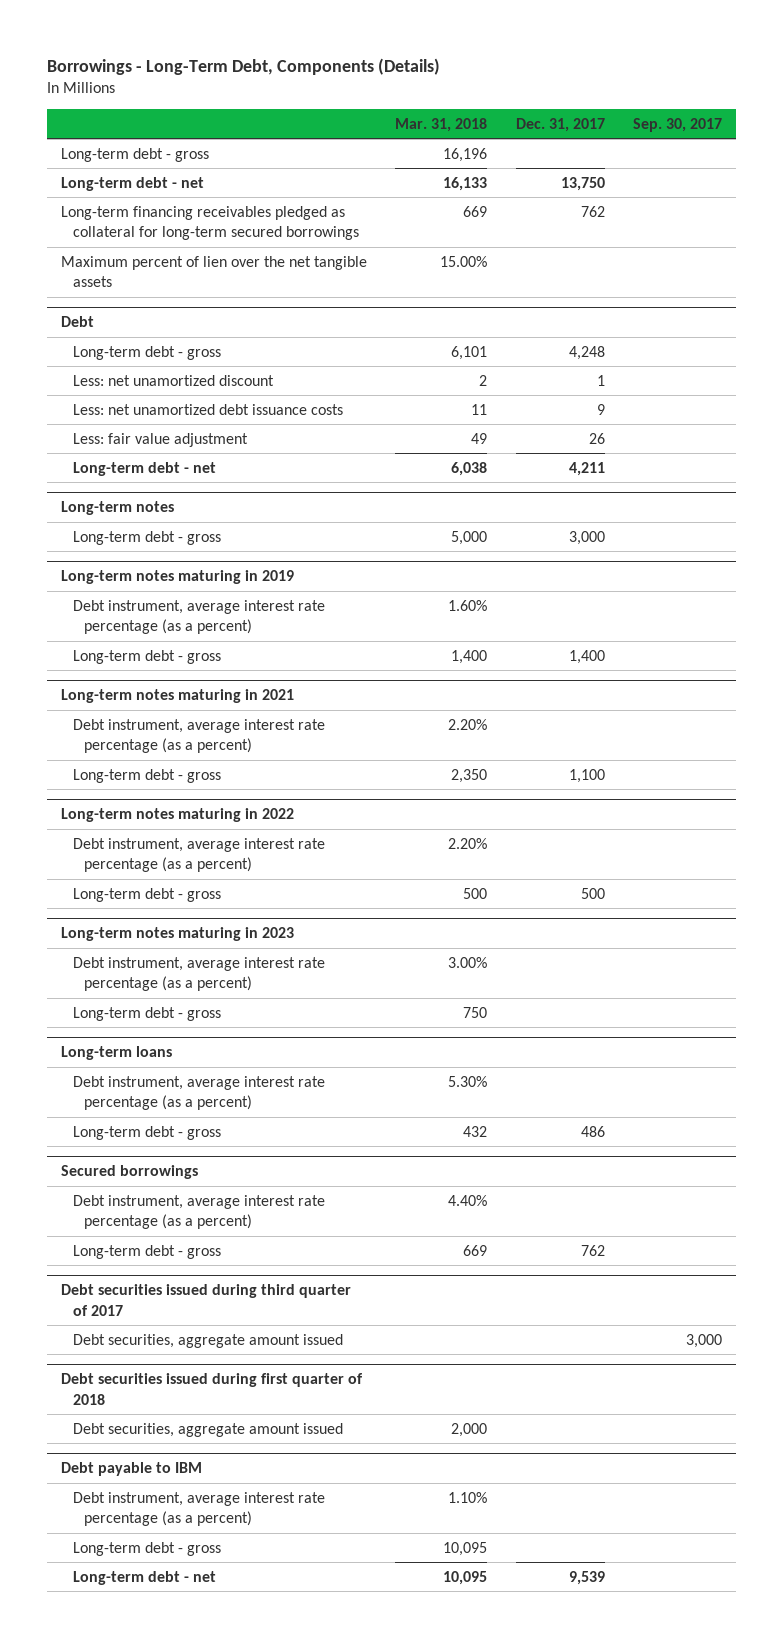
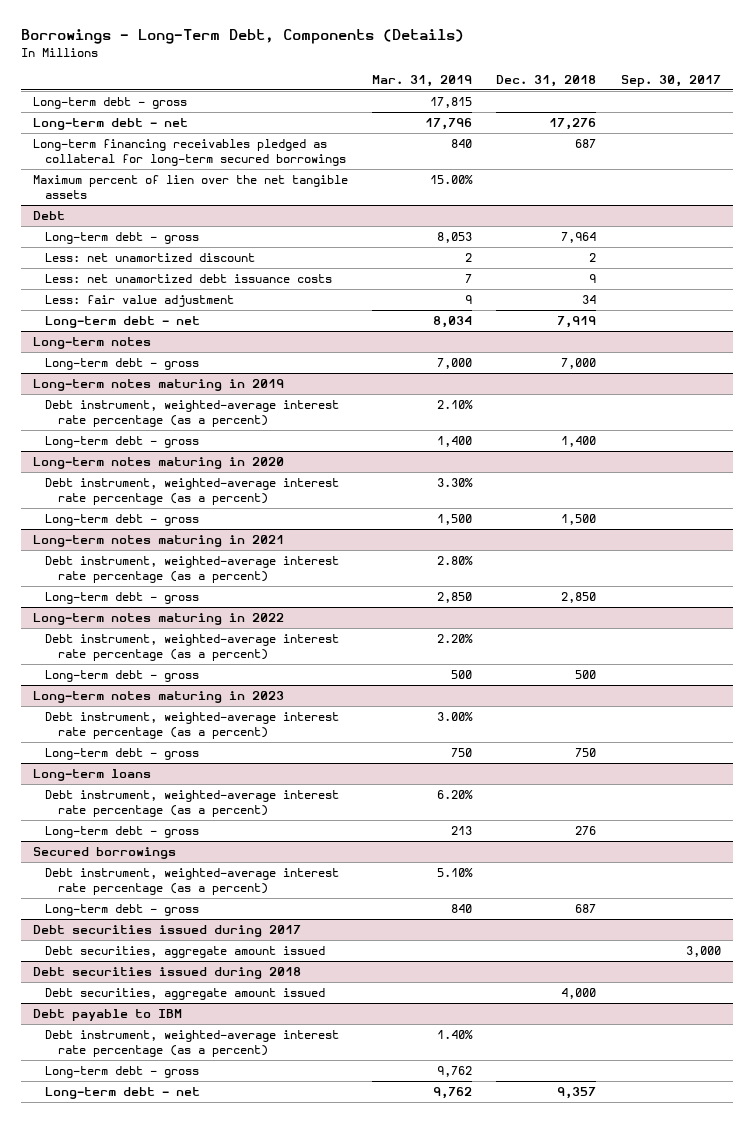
[395,117,488,132] Mar. 31, 2018 -> none
[515,117,605,132] Dec. 31, 2017 -> none
none -> [372,75,473,88] Mar. 31, 2019
none -> [496,75,597,88] Dec. 31, 2018
[72,599,325,635] Debt instrument, average interest rate percentage (as a percent) -> [45,400,340,428] Debt instrument, weighted-average interest rate percentage (as a percent)
none -> [33,457,285,470] Long-term notes maturing in 2020
none -> [45,478,340,506] Debt instrument, weighted-average interest rate percentage (as a percent)
none -> [45,514,200,527] Long-term debt - gross
[72,718,325,754] Debt instrument, average interest rate percentage (as a percent) -> [45,556,340,584] Debt instrument, weighted-average interest rate percentage (as a percent)
[72,837,325,873] Debt instrument, average interest rate percentage (as a percent) -> [45,634,340,662] Debt instrument, weighted-average interest rate percentage (as a percent)
[72,956,325,992] Debt instrument, average interest rate percentage (as a percent) -> [45,712,340,740] Debt instrument, weighted-average interest rate percentage (as a percent)
[72,1075,325,1111] Debt instrument, average interest rate percentage (as a percent) -> [45,790,340,818] Debt instrument, weighted-average interest rate percentage (as a percent)
[72,1194,325,1230] Debt instrument, average interest rate percentage (as a percent) -> [45,868,340,896] Debt instrument, weighted-average interest rate percentage (as a percent)
[61,1284,352,1316] Debt securities issued during third quarter of 2017 -> [33,925,302,938] Debt securities issued during 2017
[61,1373,364,1405] Debt securities issued during first quarter of 2018 -> none
[72,1422,343,1437] Debt securities, aggregate amount issued -> none
none -> [33,967,302,980] Debt securities issued during 2018
none -> [45,988,326,1001] Debt securities, aggregate amount issued
[72,1491,325,1527] Debt instrument, average interest rate percentage (as a percent) -> [45,1030,340,1058] Debt instrument, weighted-average interest rate percentage (as a percent)

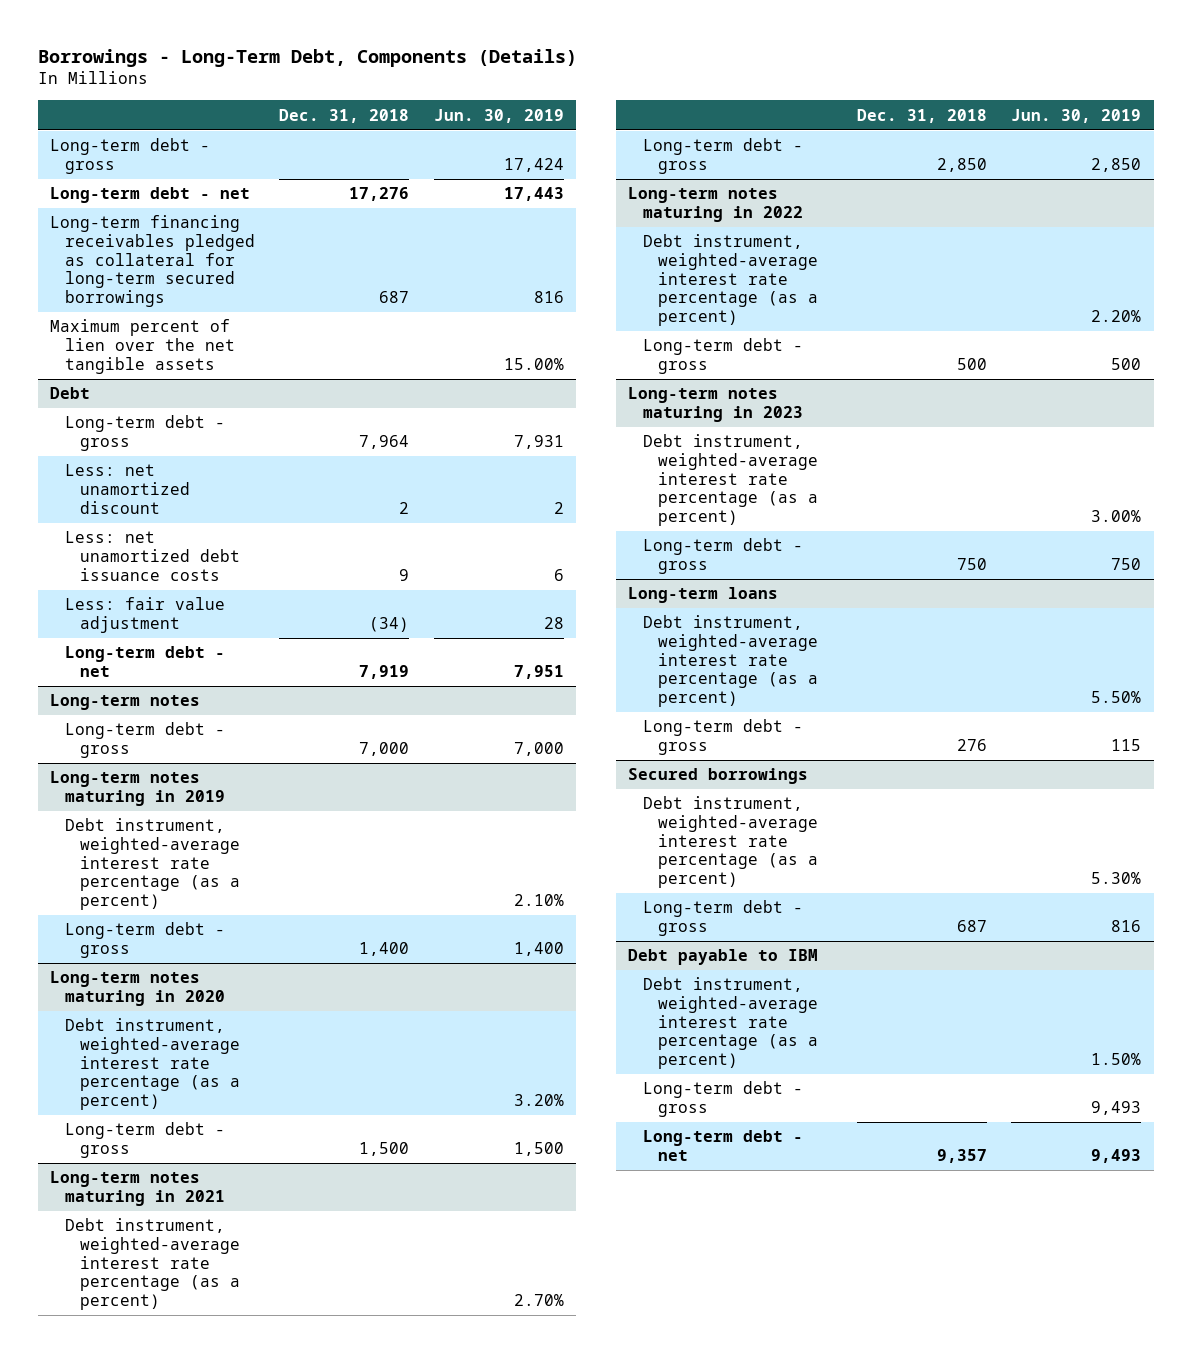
[372,75,473,88] Mar. 31, 2019 -> none
[620,75,721,88] Sep. 30, 2017 -> none
none -> [433,108,564,123] Jun. 30, 2019
[582,295,597,305] 34 -> [369,617,410,633] (34)
[33,925,302,938] Debt securities issued during 2017 -> none
[45,946,326,959] Debt securities, aggregate amount issued -> none
[33,967,302,980] Debt securities issued during 2018 -> none
[45,988,326,1001] Debt securities, aggregate amount issued -> none

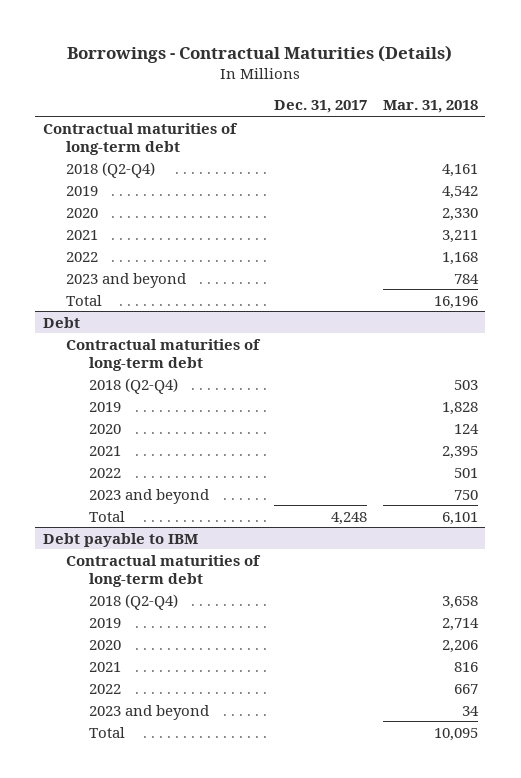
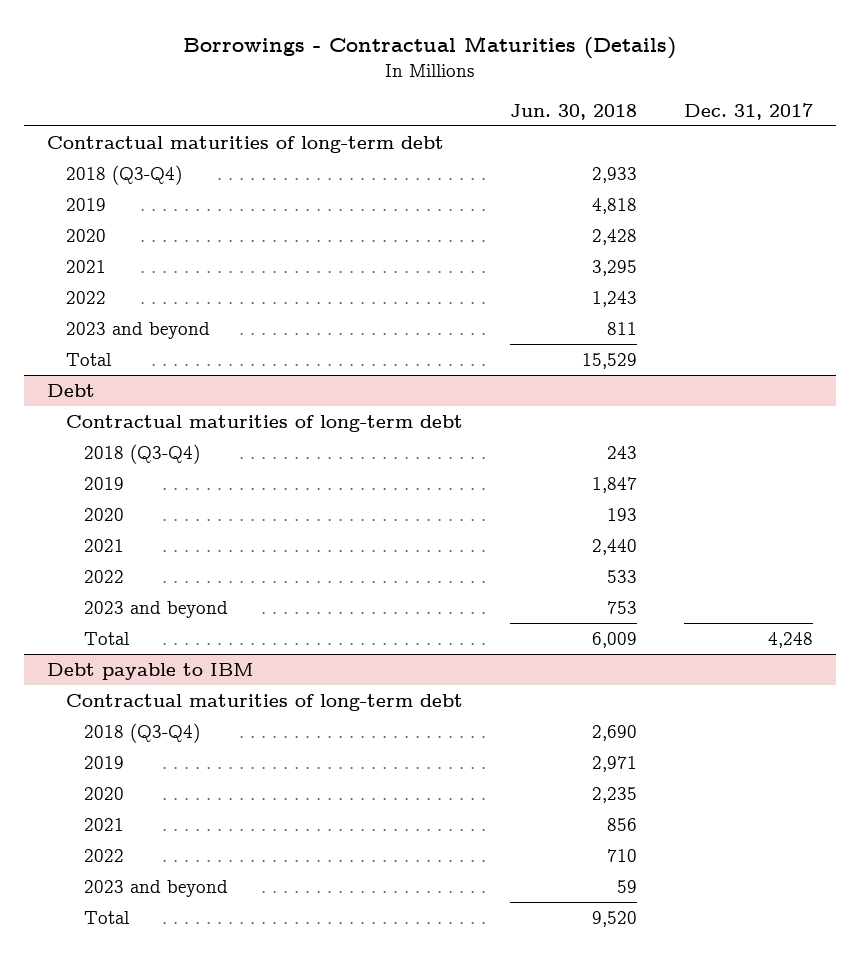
[382,100,478,114] Mar. 31, 2018 -> none
none -> [509,103,637,120] Jun. 30, 2018
[65,161,155,178] 2018 (Q2-Q4) -> [65,164,182,185] 2018 (Q3-Q4)
[88,377,178,394] 2018 (Q2-Q4) -> [83,443,200,464] 2018 (Q3-Q4)
[88,593,178,610] 2018 (Q2-Q4) -> [83,722,200,743] 2018 (Q3-Q4)

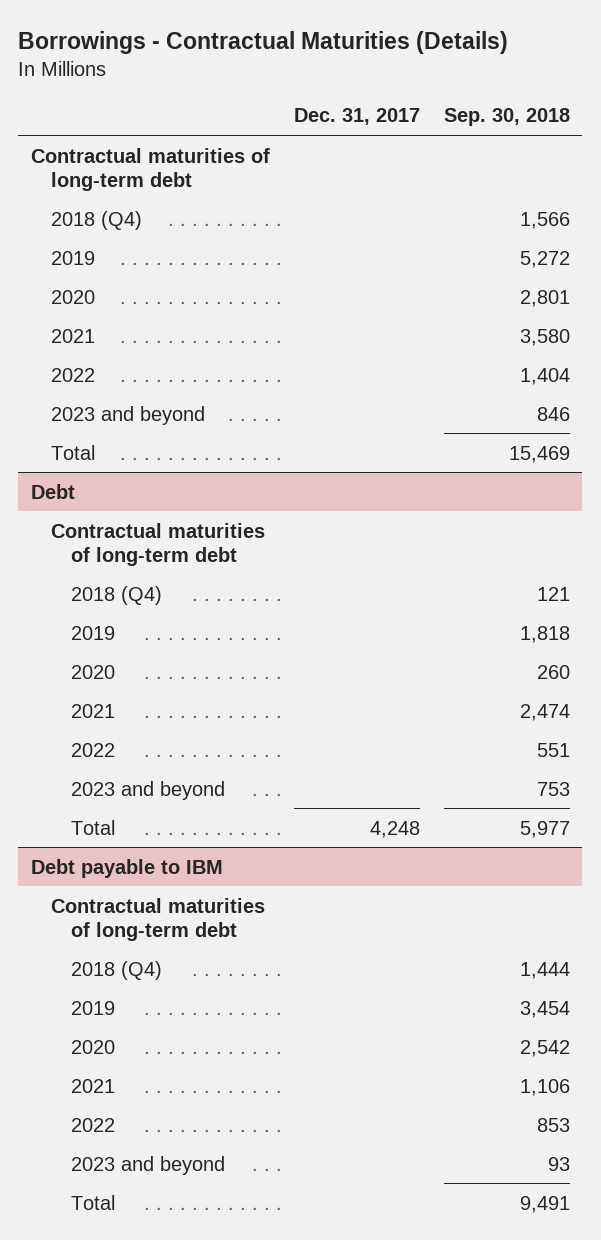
[509,103,637,120] Jun. 30, 2018 -> none
none -> [444,108,571,127] Sep. 30, 2018
[65,164,182,185] 2018 (Q3-Q4) -> [50,210,142,230] 2018 (Q4)
[83,443,200,464] 2018 (Q3-Q4) -> [71,585,163,605] 2018 (Q4)
[83,722,200,743] 2018 (Q3-Q4) -> [71,960,163,980] 2018 (Q4)

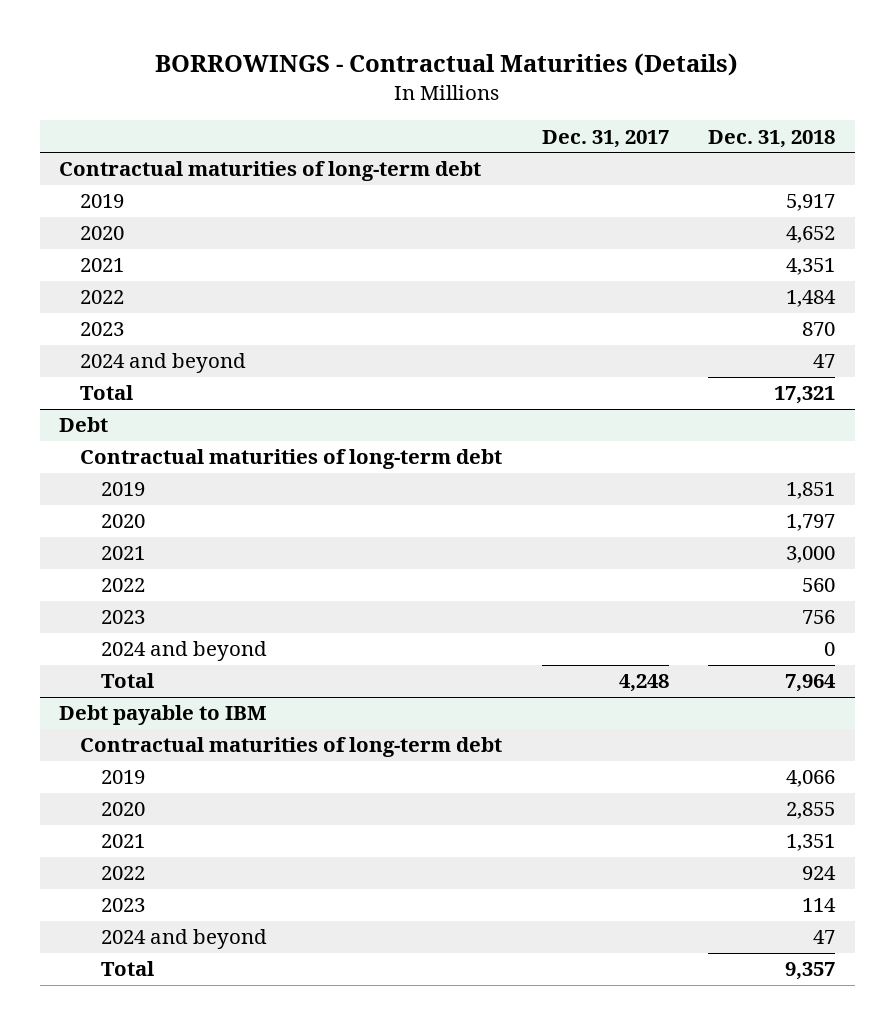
[18,31,509,55] Borrowings - Contractual Maturities (Details) -> [155,52,739,76] BORROWINGS - Contractual Maturities (Details)
[444,108,571,127] Sep. 30, 2018 -> none
none -> [708,129,836,148] Dec. 31, 2018
[50,210,142,230] 2018 (Q4) -> none
none -> [80,322,125,337] 2023
[50,405,205,425] 2023 and beyond -> [80,353,247,374] 2024 and beyond
[71,585,163,605] 2018 (Q4) -> none
none -> [101,610,146,625] 2023
[71,780,226,800] 2023 and beyond -> [101,641,268,662] 2024 and beyond
[71,960,163,980] 2018 (Q4) -> none
none -> [101,898,146,913] 2023
[71,1155,226,1175] 2023 and beyond -> [101,929,268,950] 2024 and beyond

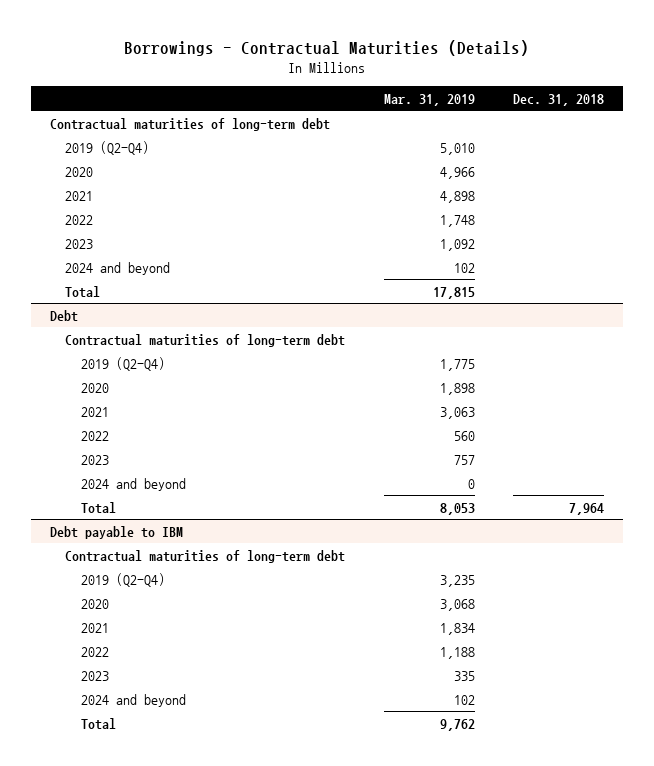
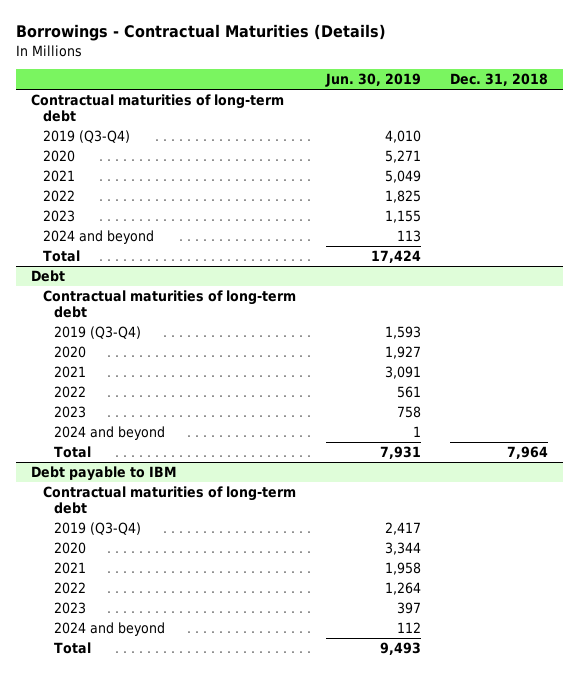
[383,93,475,106] Mar. 31, 2019 -> none
none -> [324,73,421,88] Jun. 30, 2019
[65,140,150,155] 2019 (Q2-Q4) -> [42,129,130,143] 2019 (Q3-Q4)
[81,356,166,371] 2019 (Q2-Q4) -> [54,325,142,339] 2019 (Q3-Q4)
[81,572,166,587] 2019 (Q2-Q4) -> [54,521,142,535] 2019 (Q3-Q4)

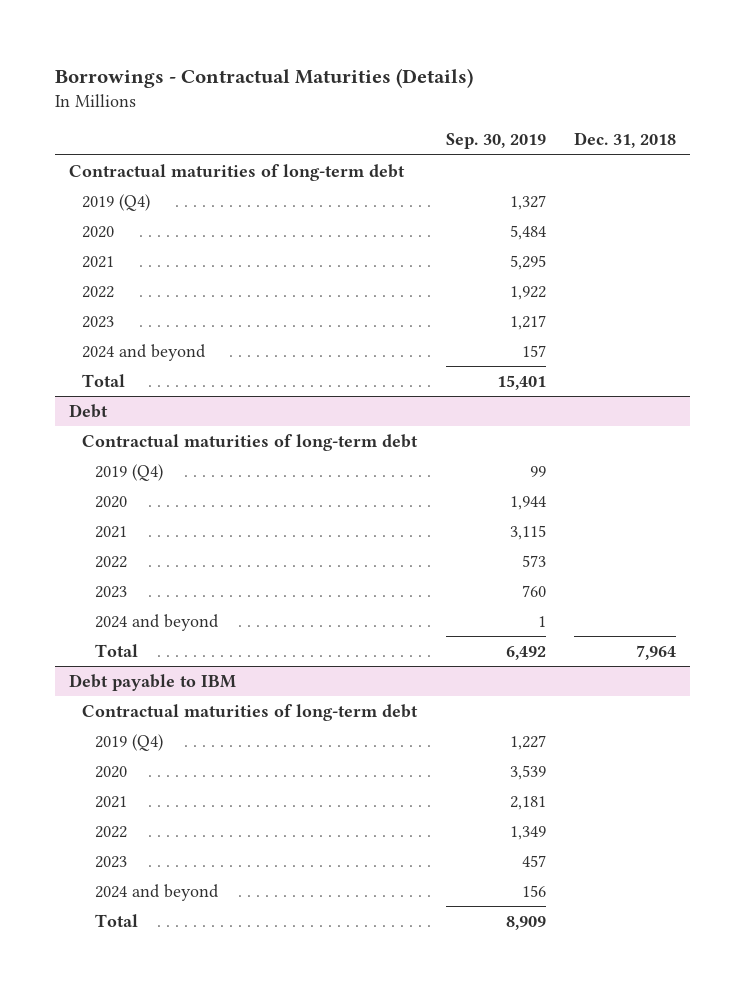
[324,73,421,88] Jun. 30, 2019 -> none
none -> [445,133,546,150] Sep. 30, 2019
[42,129,130,143] 2019 (Q3-Q4) -> [82,193,151,211] 2019 (Q4)
[54,325,142,339] 2019 (Q3-Q4) -> [95,463,164,481] 2019 (Q4)
[54,521,142,535] 2019 (Q3-Q4) -> [95,733,164,751] 2019 (Q4)

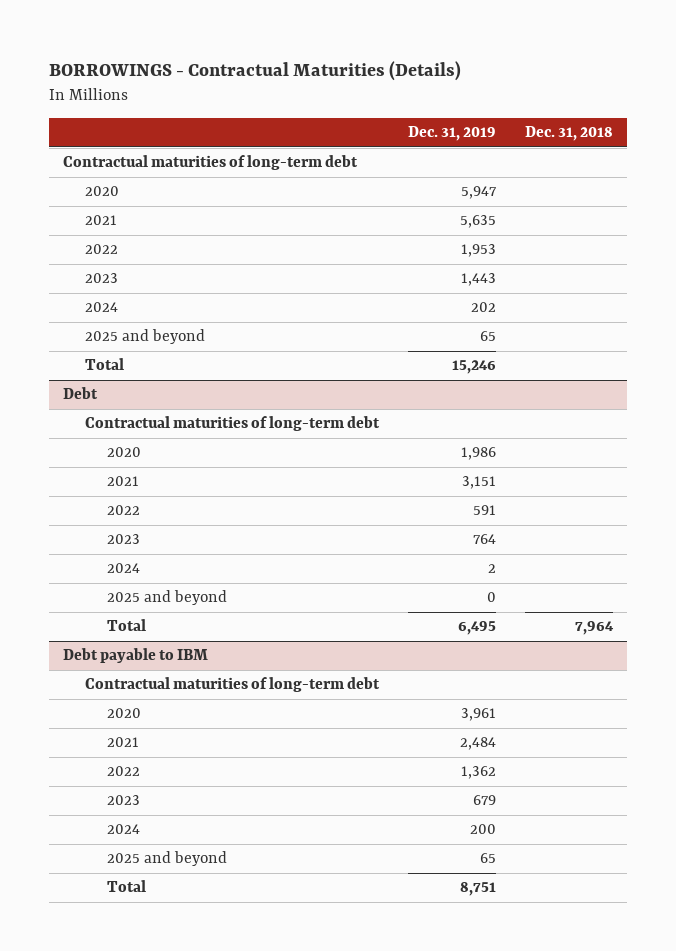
[55,67,474,88] Borrowings - Contractual Maturities (Details) -> [48,61,461,82] BORROWINGS - Contractual Maturities (Details)
[445,133,546,150] Sep. 30, 2019 -> none
none -> [408,126,497,142] Dec. 31, 2019
[82,193,151,211] 2019 (Q4) -> none
none -> [85,302,119,313] 2024
[82,343,207,361] 2024 and beyond -> [85,329,206,345] 2025 and beyond
[95,463,164,481] 2019 (Q4) -> none
none -> [106,563,140,574] 2024
[95,613,220,631] 2024 and beyond -> [106,590,227,606] 2025 and beyond
[95,733,164,751] 2019 (Q4) -> none
none -> [106,824,140,835] 2024
[95,883,220,901] 2024 and beyond -> [106,851,227,867] 2025 and beyond

